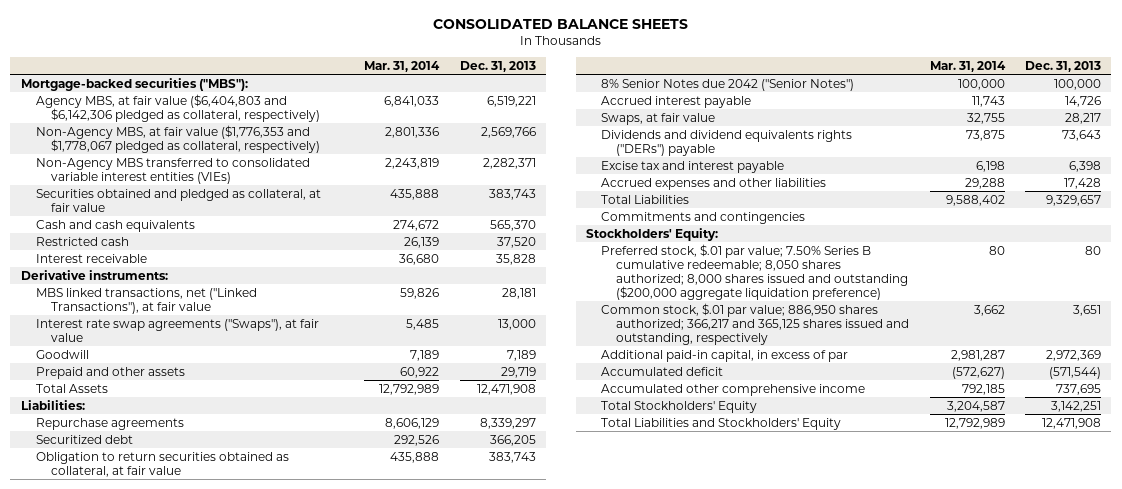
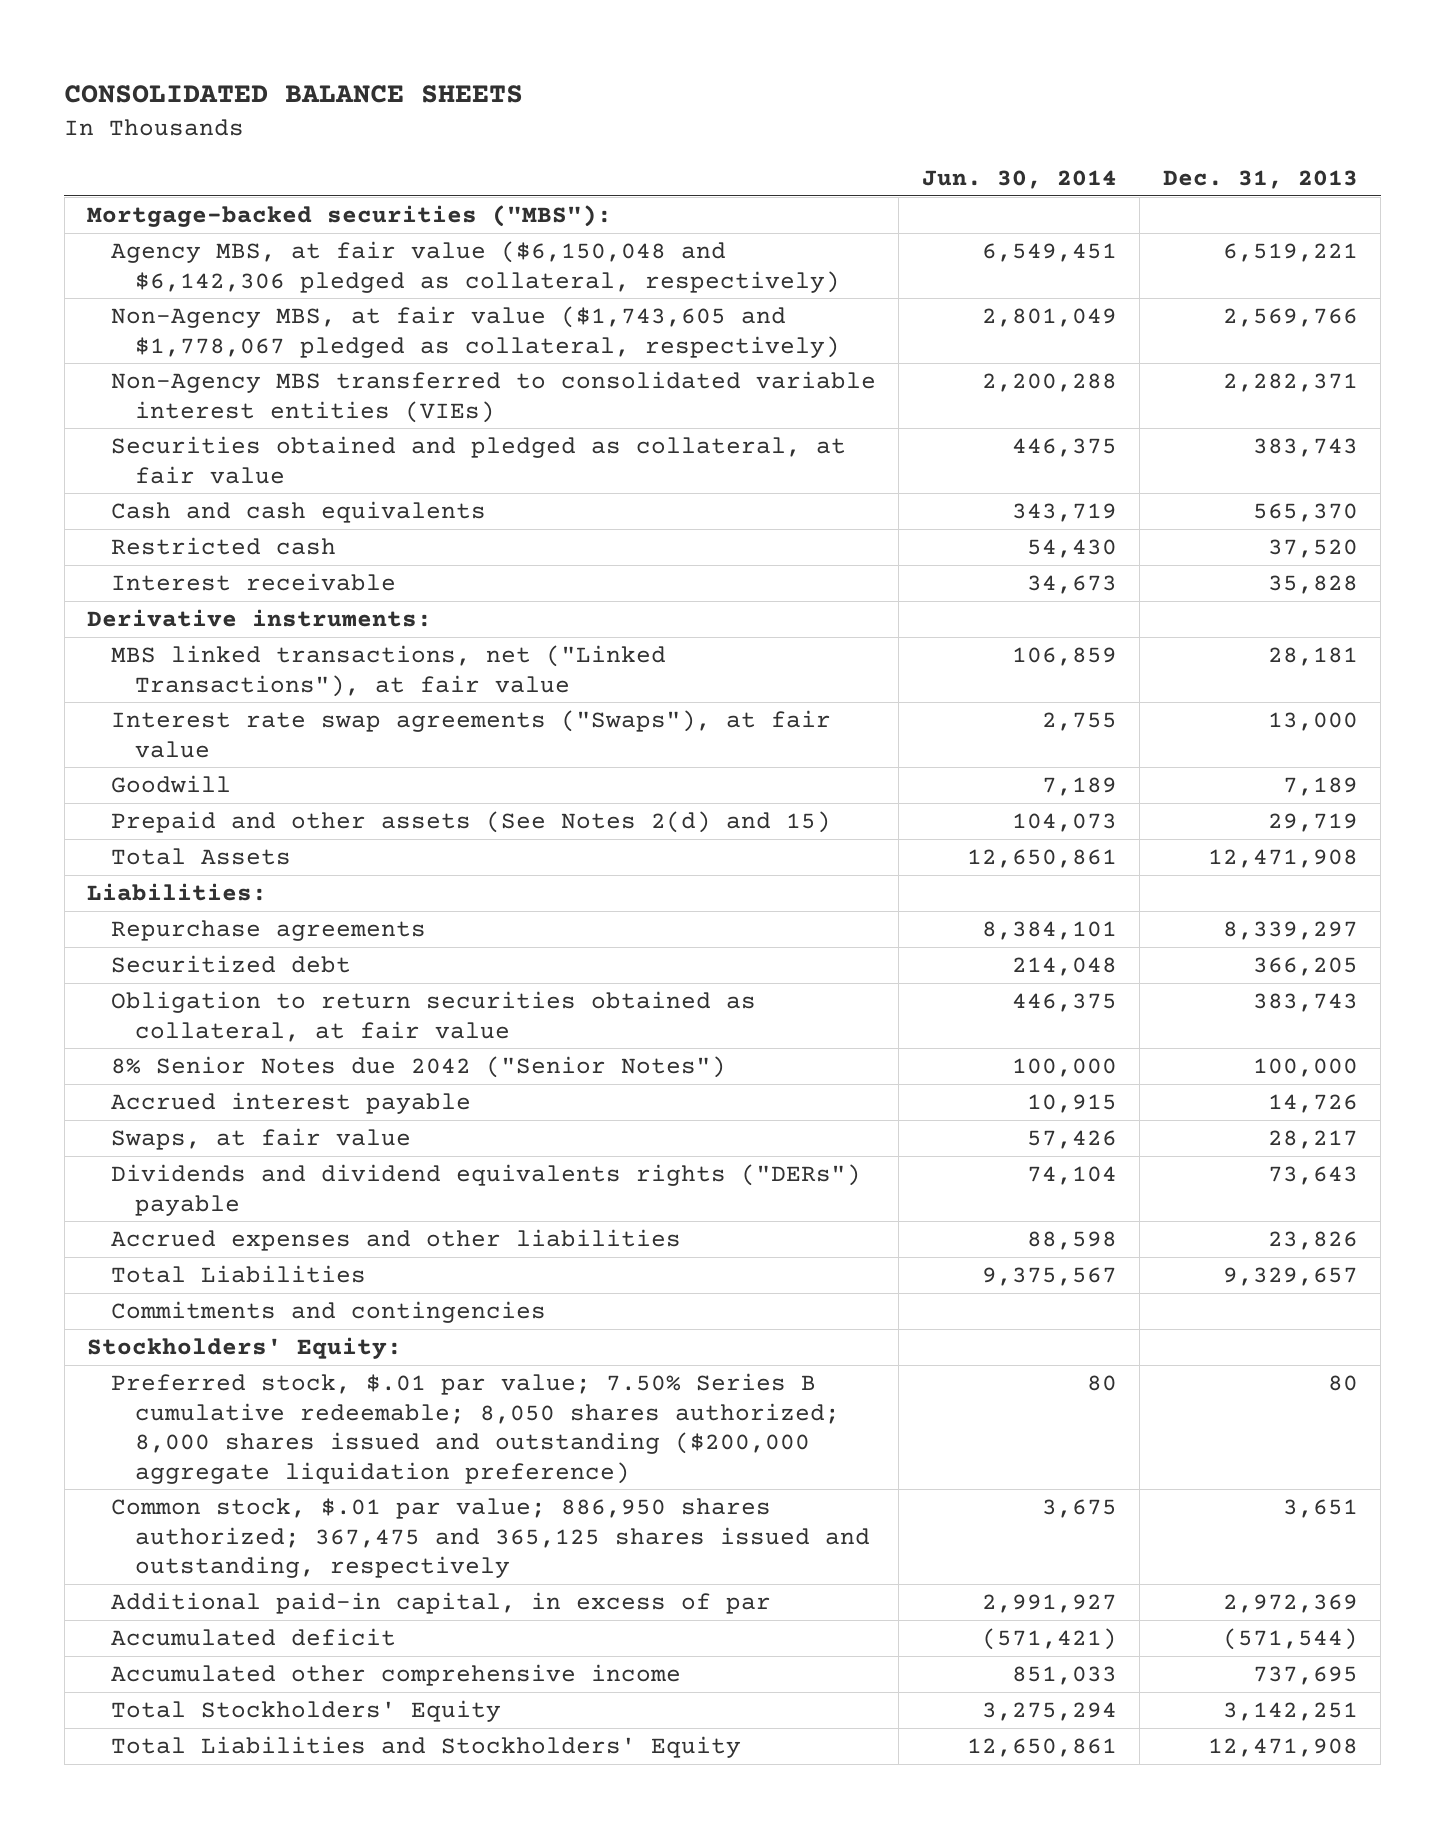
[364,60,441,72] Mar. 31, 2014 -> none
none -> [921,170,1117,190] Jun. 30, 2014
[35,93,320,122] Agency MBS, at fair value ($6,404,803 and $6,142,306 pledged as collateral, respectively) -> [110,241,840,293] Agency MBS, at fair value ($6,150,048 and $6,142,306 pledged as collateral, respectively)
[35,124,320,153] Non-Agency MBS, at fair value ($1,776,353 and $1,778,067 pledged as collateral, respectively) -> [110,306,840,358] Non-Agency MBS, at fair value ($1,743,605 and $1,778,067 pledged as collateral, respectively)
[35,366,185,379] Prepaid and other assets -> [110,811,831,834] Prepaid and other assets (See Notes 2(d) and 15)
[601,160,785,173] Excise tax and interest payable -> none
[1064,177,1102,189] 17,428 -> [1267,1231,1358,1251] 23,826
[601,302,910,345] Common stock, $.01 par value; 886,950 shares authorized; 366,217 and 365,125 shares issued and outstanding, respectively -> [110,1498,870,1579] Common stock, $.01 par value; 886,950 shares authorized; 367,475 and 365,125 shares issued and outstanding, respectively

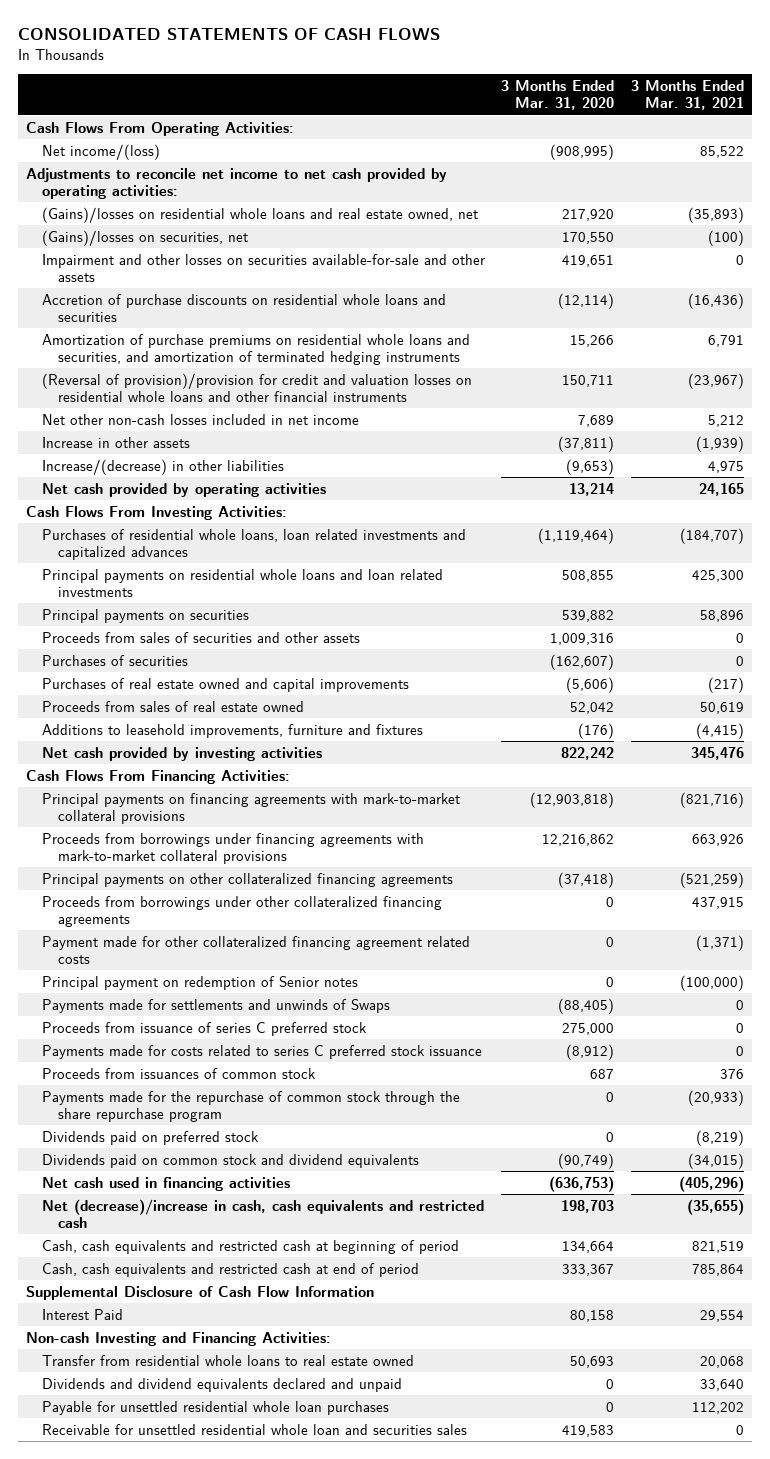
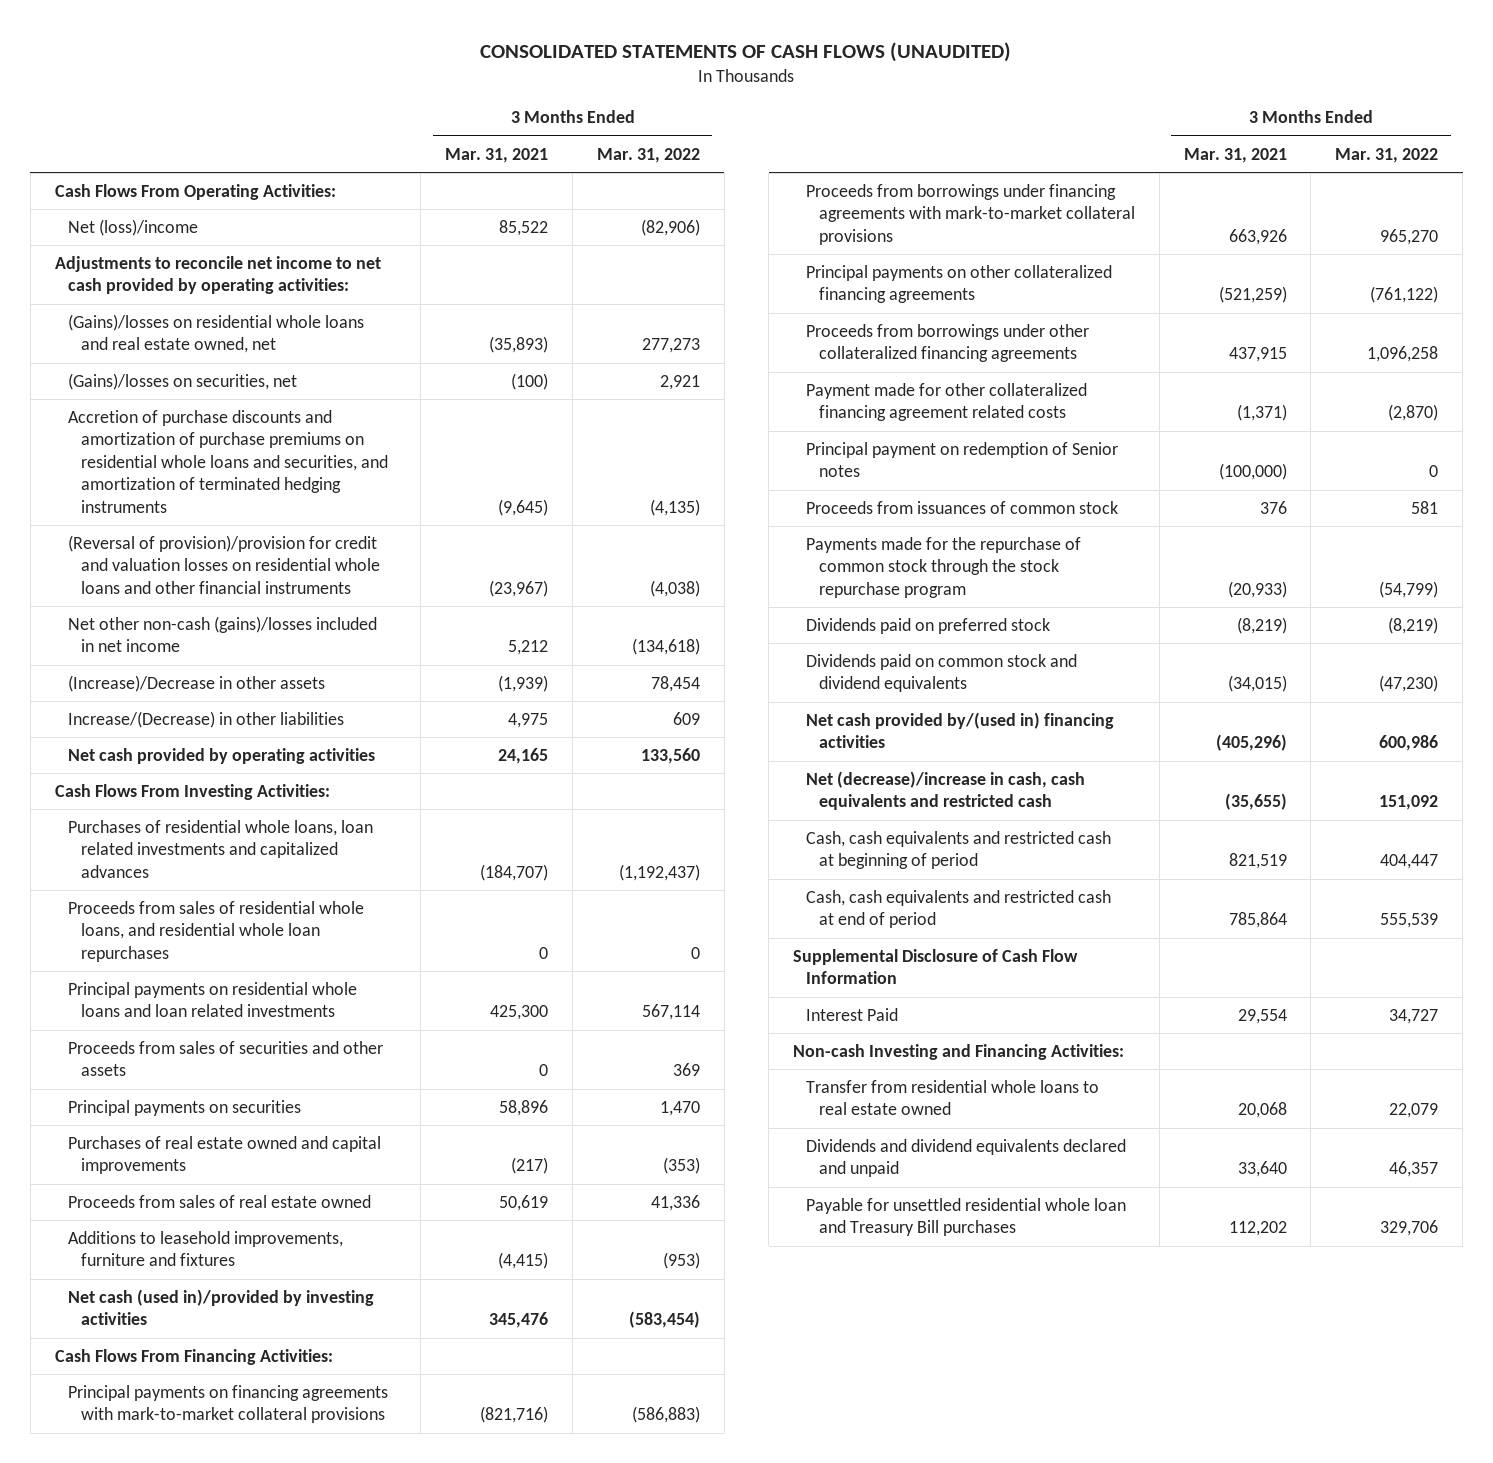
[17,28,440,41] CONSOLIDATED STATEMENTS OF CASH FLOWS -> [480,41,1012,62] CONSOLIDATED STATEMENTS OF CASH FLOWS (UNAUDITED)
[501,79,615,111] 3 Months Ended Mar. 31, 2020 -> none
none -> [597,147,701,163] Mar. 31, 2022
[41,143,160,160] Net income/(loss) -> [67,218,198,236] Net (loss)/income
[41,253,485,282] Impairment and other losses on securities available-for-sale and other assets -> none
[41,293,446,322] Accretion of purchase discounts on residential whole loans and securities -> none
[41,333,470,365] Amortization of purchase premiums on residential whole loans and securities, and amortization of terminated hedging instruments -> [67,409,388,513] Accretion of purchase discounts and amortization of purchase premiums on residential whole loans and securities, and amortization of terminated hedging instruments
[707,334,744,347] 6,791 -> [498,498,549,516] (9,645)
[41,413,359,425] Net other non-cash losses included in net income -> [67,615,377,653] Net other non-cash (gains)/losses included in net income
[41,436,190,448] Increase in other assets -> [67,674,325,692] (Increase)/Decrease in other assets
[41,458,284,475] Increase/(decrease) in other liabilities -> [67,710,344,728] Increase/(Decrease) in other liabilities
none -> [67,900,364,962] Proceeds from sales of residential whole loans, and residential whole loan repurchases
[41,654,188,666] Purchases of securities -> none
[41,608,249,623] Principal payments on securities -> [67,1099,301,1116] Principal payments on securities
[41,746,322,761] Net cash provided by investing activities -> [67,1288,374,1326] Net cash (used in)/provided by investing activities
[41,998,390,1013] Payments made for settlements and unwinds of Swaps -> none
[41,1021,367,1036] Proceeds from issuance of series C preferred stock -> none
[41,1044,482,1059] Payments made for costs related to series C preferred stock issuance -> none
[41,1090,460,1122] Payments made for the repurchase of common stock through the share repurchase program -> [805,536,1081,598] Payments made for the repurchase of common stock through the stock repurchase program
[41,1176,290,1191] Net cash used in financing activities -> [805,711,1114,749] Net cash provided by/(used in) financing activities
[41,1423,467,1435] Receivable for unsettled residential whole loan and securities sales -> none
[41,1400,389,1415] Payable for unsettled residential whole loan purchases -> [805,1197,1126,1237] Payable for unsettled residential whole loan and Treasury Bill purchases

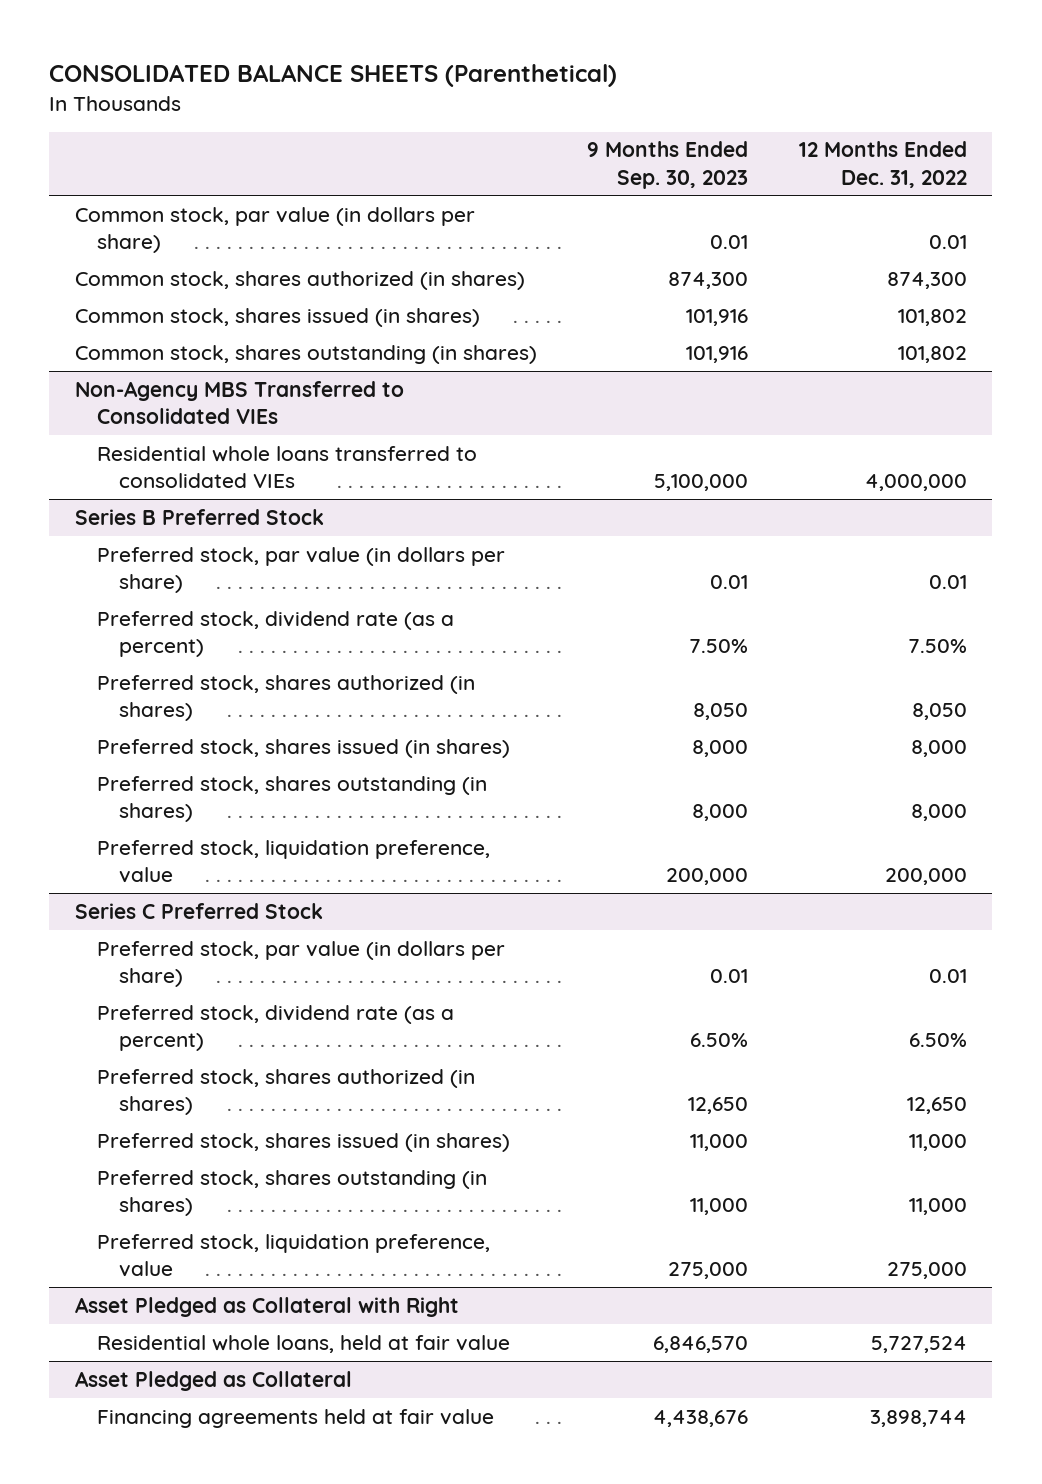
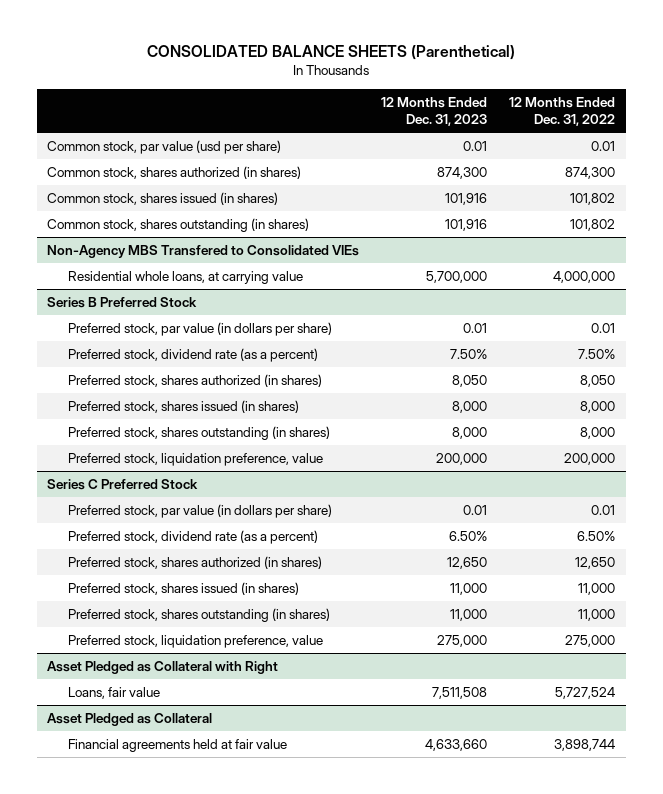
[587,141,749,189] 9 Months Ended Sep. 30, 2023 -> none
none -> [381,96,488,126] 12 Months Ended Dec. 31, 2023
[74,206,475,253] Common stock, par value (in dollars per share) -> [47,140,282,155] Common stock, par value (usd per share)
[74,380,404,424] Non-Agency MBS Transferred to Consolidated VIEs -> [47,245,360,259] Non-Agency MBS Transfered to Consolidated VIEs
[97,445,478,488] Residential whole loans transferred to consolidated VIEs -> [67,271,303,285] Residential whole loans, at carrying value
[97,1334,511,1353] Residential whole loans, held at fair value -> [67,687,160,700] Loans, fair value
[97,1408,495,1428] Financing agreements held at fair value -> [67,739,287,753] Financial agreements held at fair value

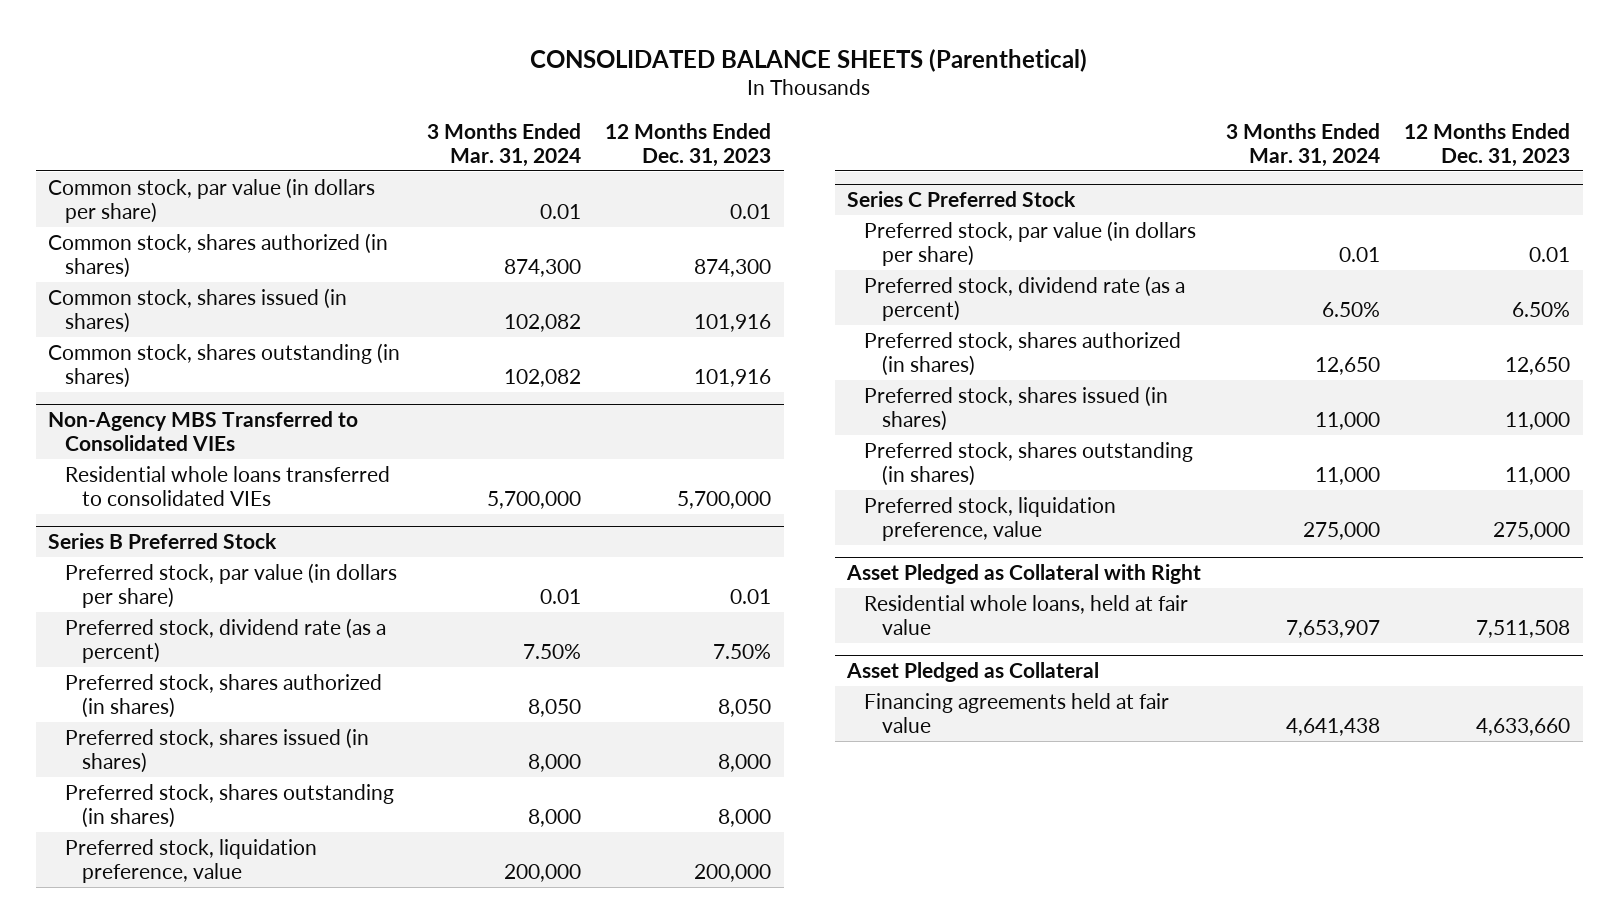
[509,96,616,126] 12 Months Ended Dec. 31, 2022 -> none
none -> [426,122,581,167] 3 Months Ended Mar. 31, 2024
[47,140,282,155] Common stock, par value (usd per share) -> [47,177,375,223] Common stock, par value (in dollars per share)
[47,245,360,259] Non-Agency MBS Transfered to Consolidated VIEs -> [47,410,358,451] Non-Agency MBS Transferred to Consolidated VIEs
[67,271,303,285] Residential whole loans, at carrying value -> [65,465,391,506] Residential whole loans transferred to consolidated VIEs
[67,687,160,700] Loans, fair value -> [864,594,1189,635] Residential whole loans, held at fair value
[67,739,287,753] Financial agreements held at fair value -> [864,692,1170,733] Financing agreements held at fair value

